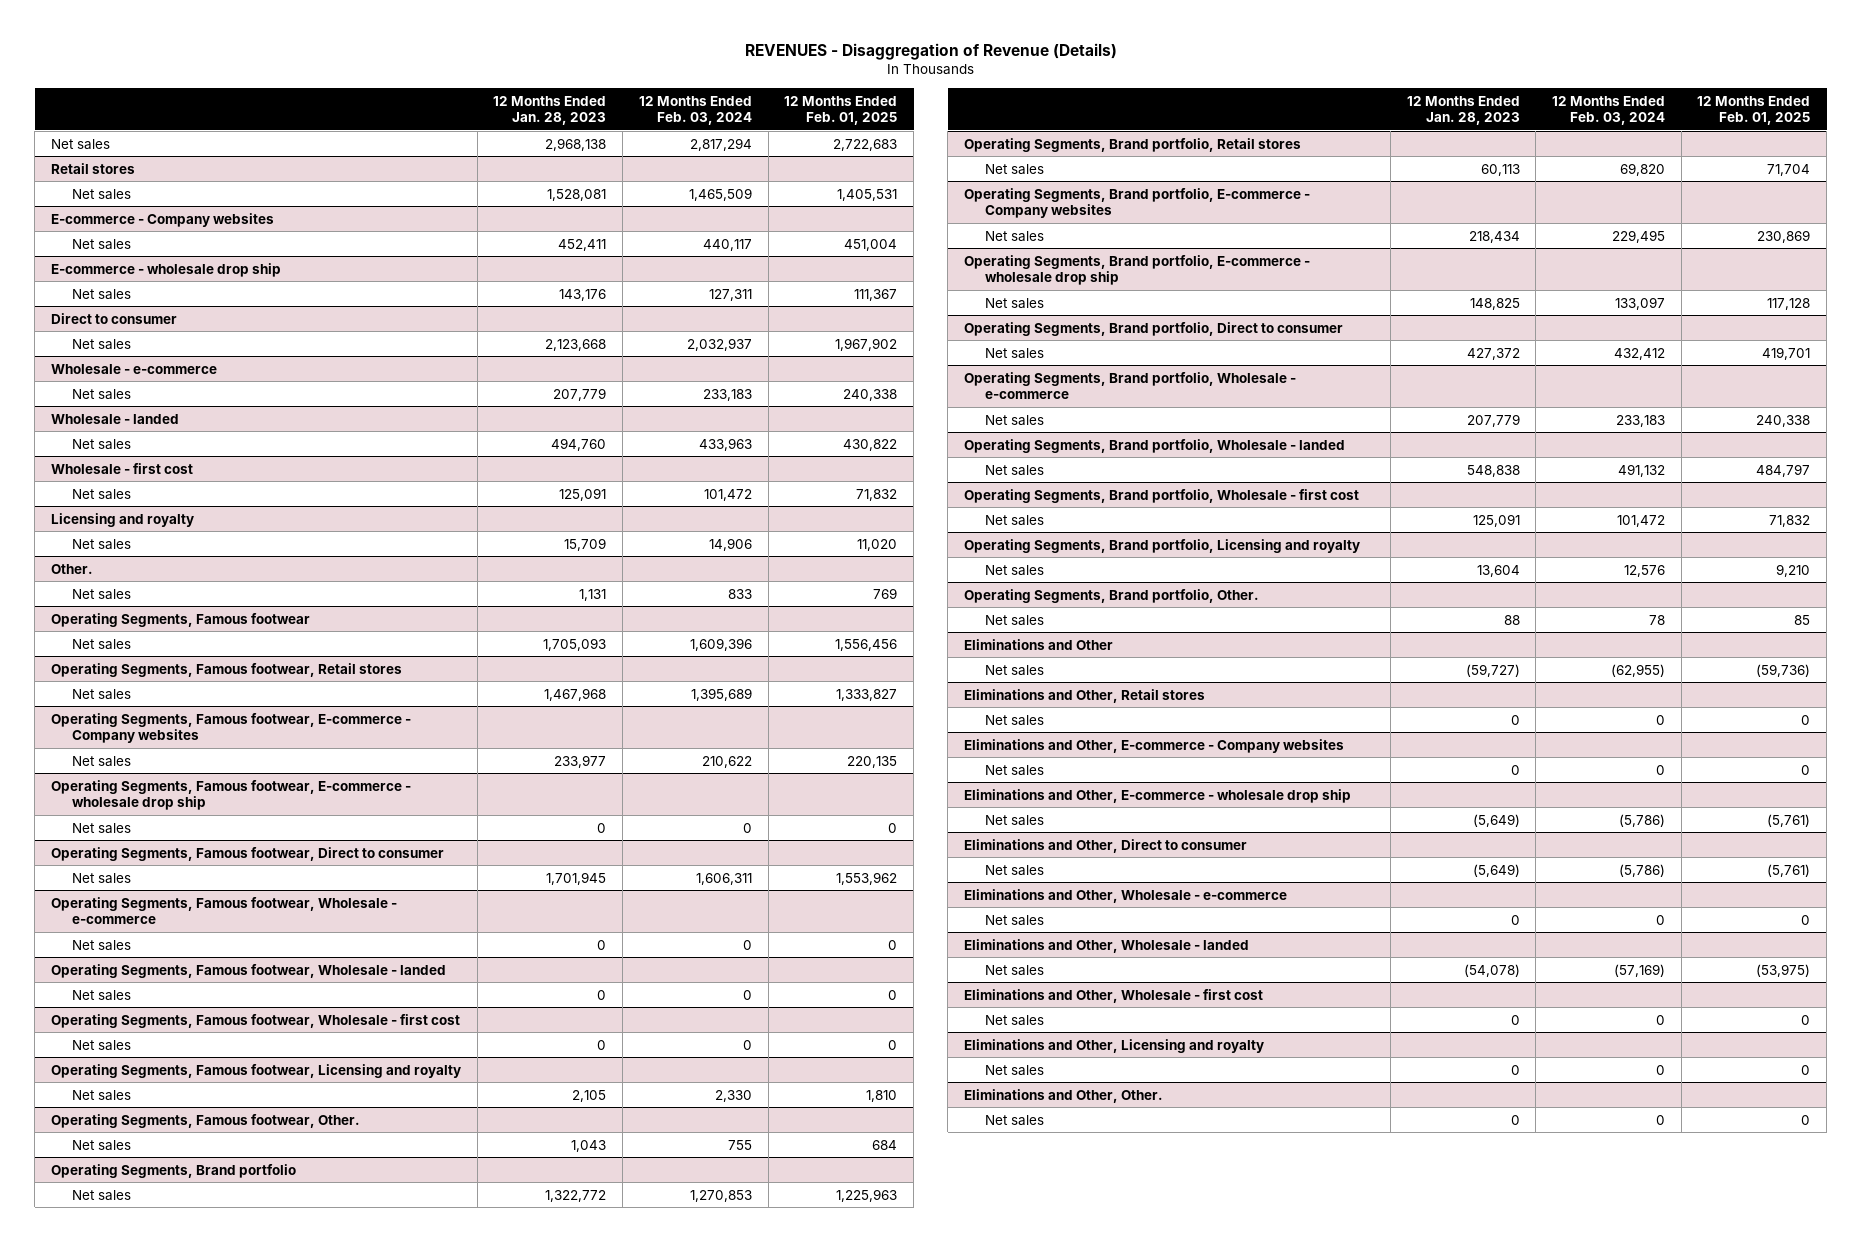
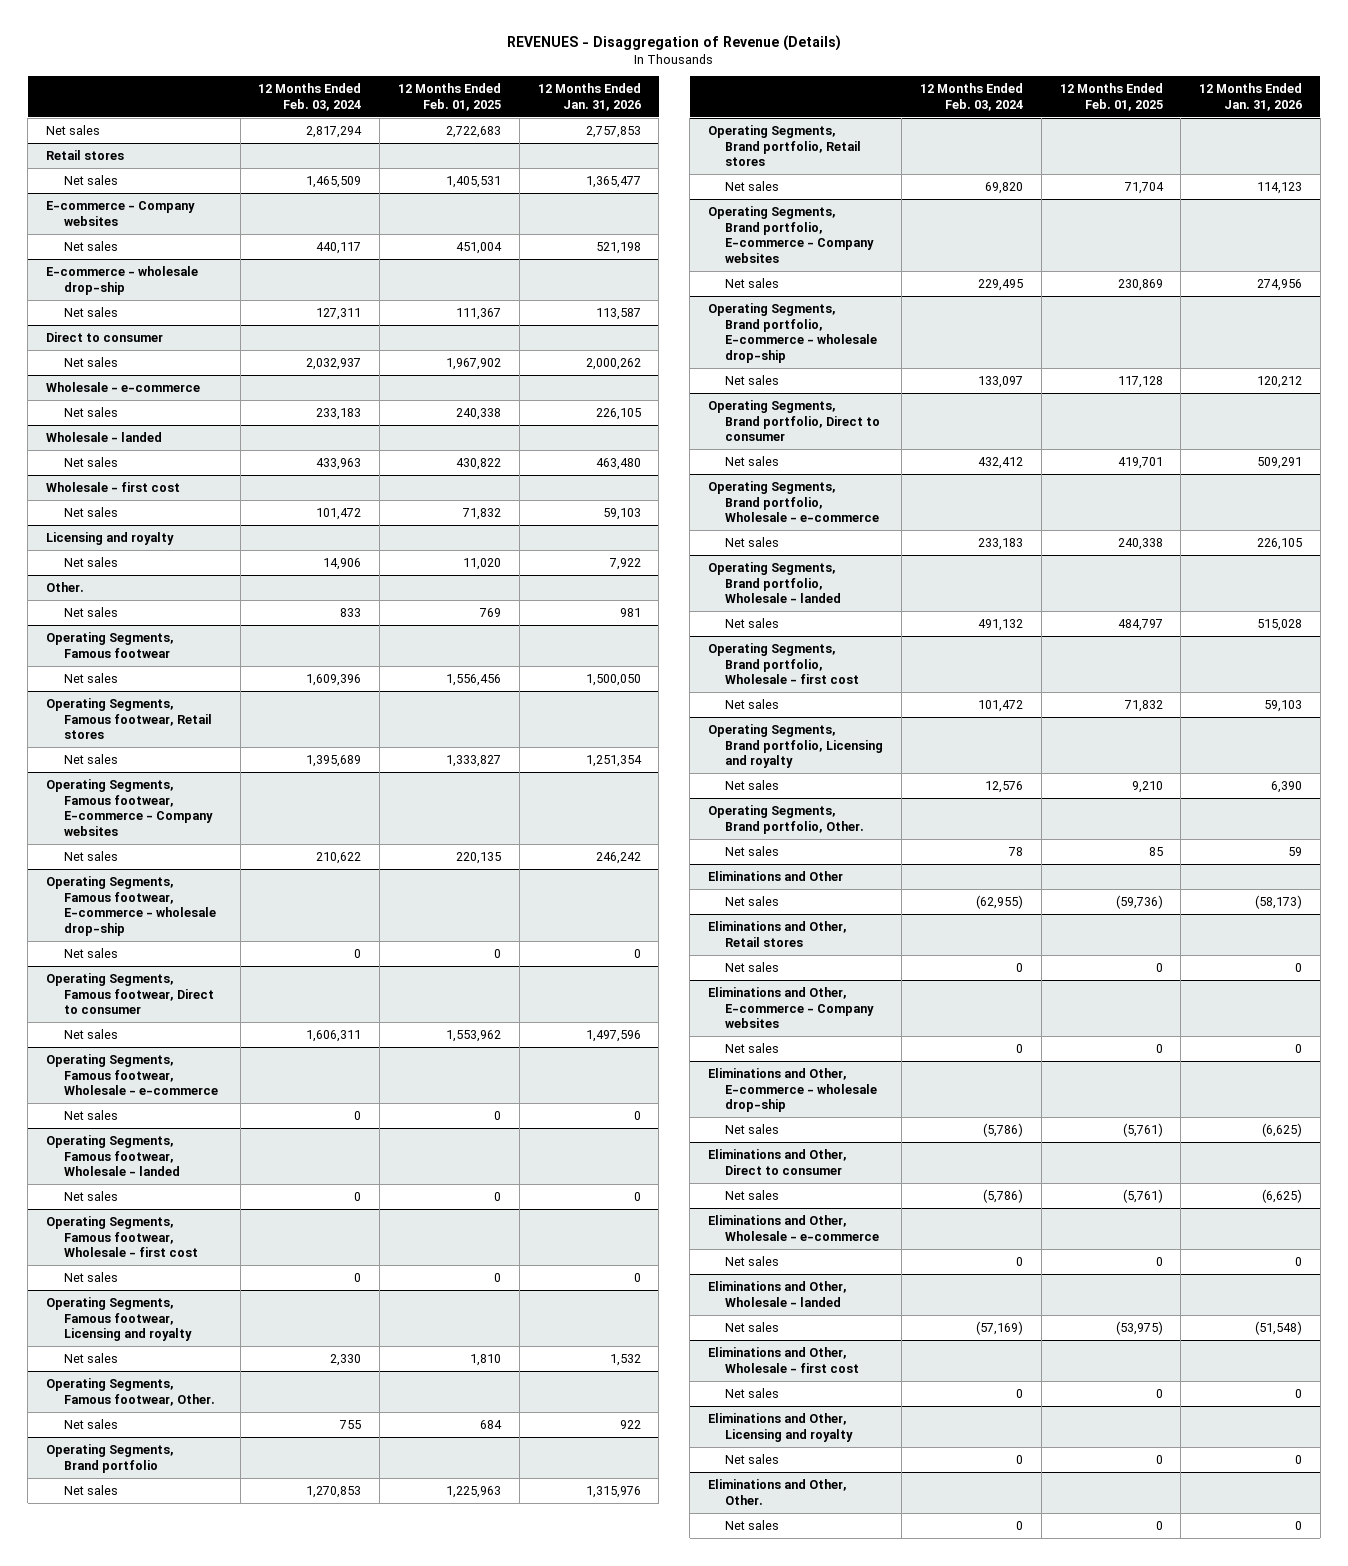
[493,95,607,126] 12 Months Ended Jan. 28, 2023 -> none
none -> [537,82,641,111] 12 Months Ended Jan. 31, 2026
[50,262,281,277] E-commerce - wholesale drop ship -> [46,265,199,295] E-commerce - wholesale drop-ship
[50,779,411,810] Operating Segments, Famous footwear, E-commerce - wholesale drop ship -> [46,875,216,937] Operating Segments, Famous footwear, E-commerce - wholesale drop-ship
[964,254,1311,285] Operating Segments, Brand portfolio, E-commerce - wholesale drop ship -> [707,302,878,364] Operating Segments, Brand portfolio, E-commerce - wholesale drop-ship
[964,788,1352,803] Eliminations and Other, E-commerce - wholesale drop ship -> [707,1067,878,1113] Eliminations and Other, E-commerce - wholesale drop-ship

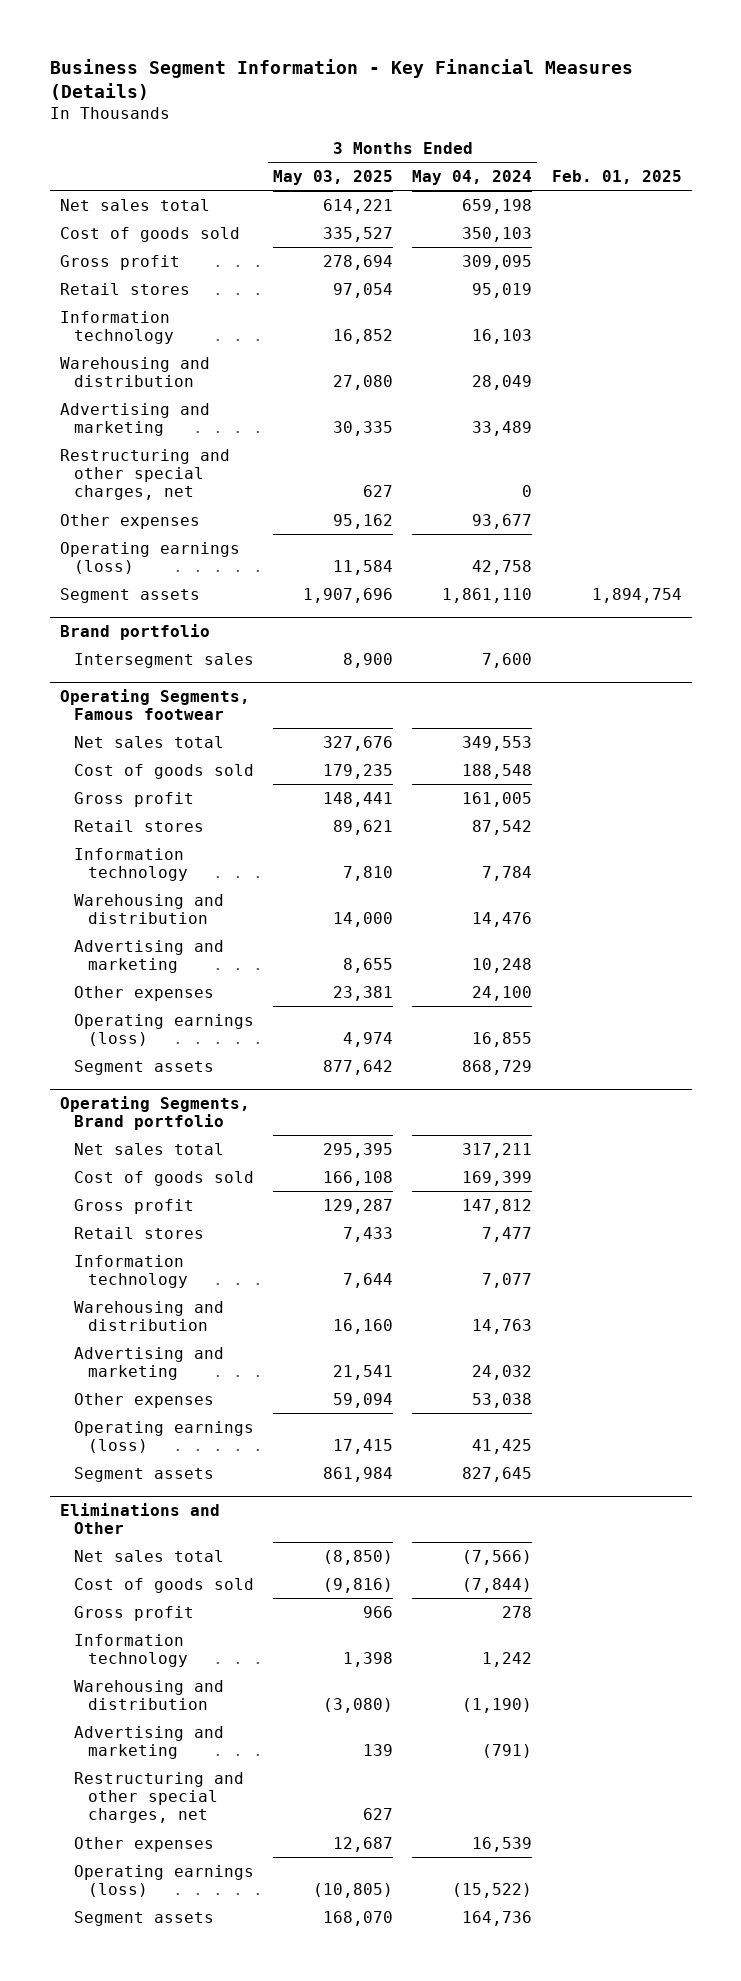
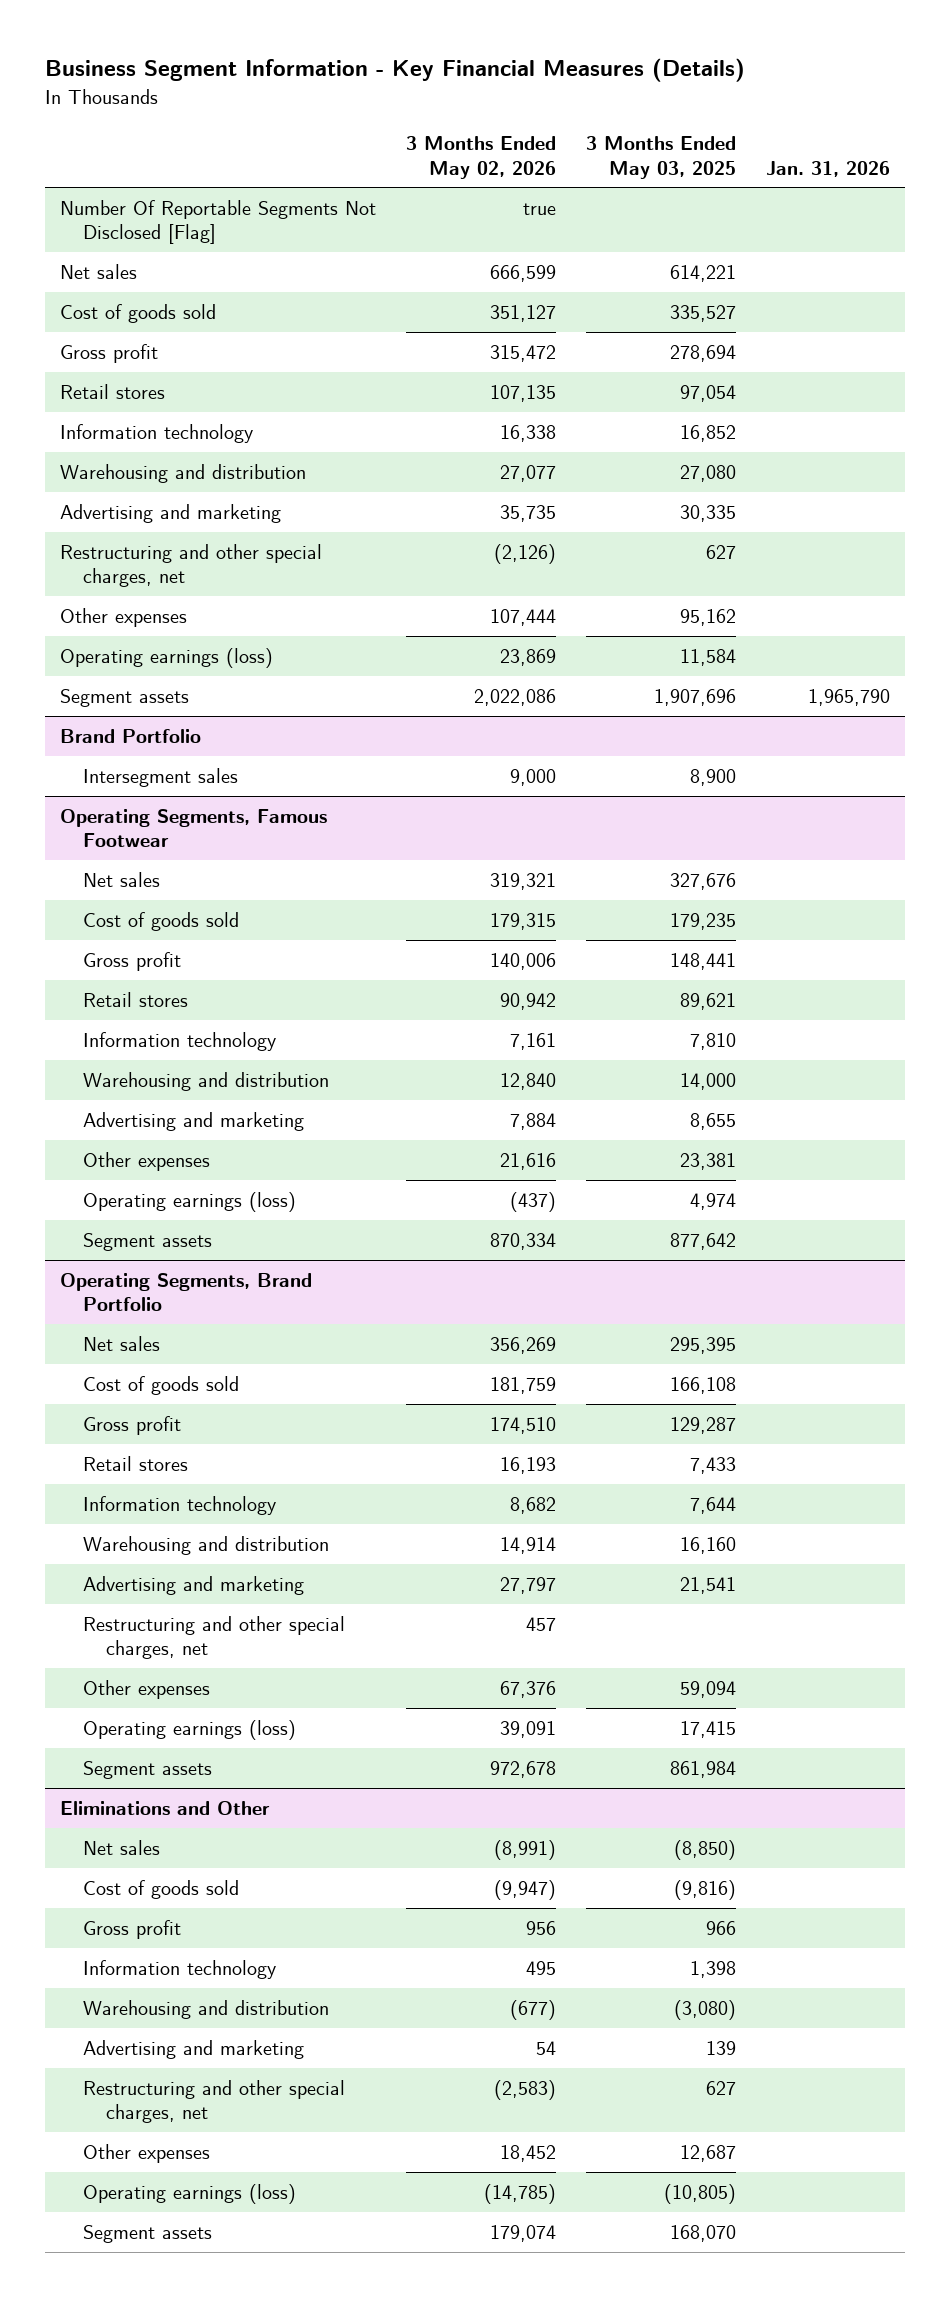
[412,170,533,186] May 04, 2024 -> none
[551,170,682,185] Feb. 01, 2025 -> none
none -> [406,136,557,179] 3 Months Ended May 02, 2026
none -> [766,160,891,177] Jan. 31, 2026
none -> [60,199,377,245] Number Of Reportable Segments Not Disclosed [Flag]
[59,198,210,211] Net sales total -> [60,263,138,279] Net sales
[59,623,210,640] Brand portfolio -> [60,728,202,743] Brand Portfolio
[59,688,250,721] Operating Segments, Famous footwear -> [60,808,328,848] Operating Segments, Famous Footwear
[73,735,224,748] Net sales total -> [82,871,160,887] Net sales
[59,1095,250,1131] Operating Segments, Brand portfolio -> [60,1272,313,1312] Operating Segments, Brand Portfolio
[73,1142,224,1155] Net sales total -> [82,1335,160,1351] Net sales
none -> [82,1615,345,1660] Restructuring and other special charges, net
[73,1549,224,1562] Net sales total -> [82,1839,160,1855] Net sales

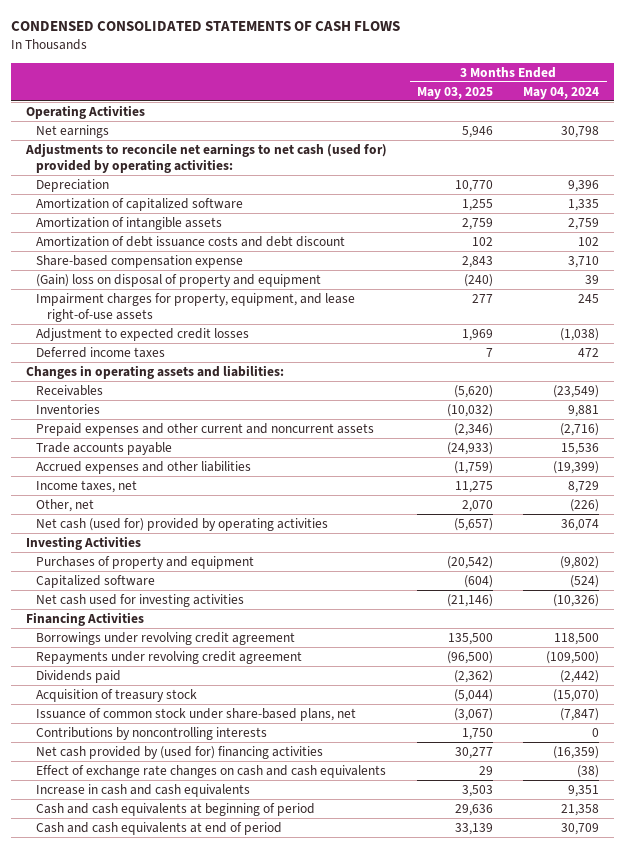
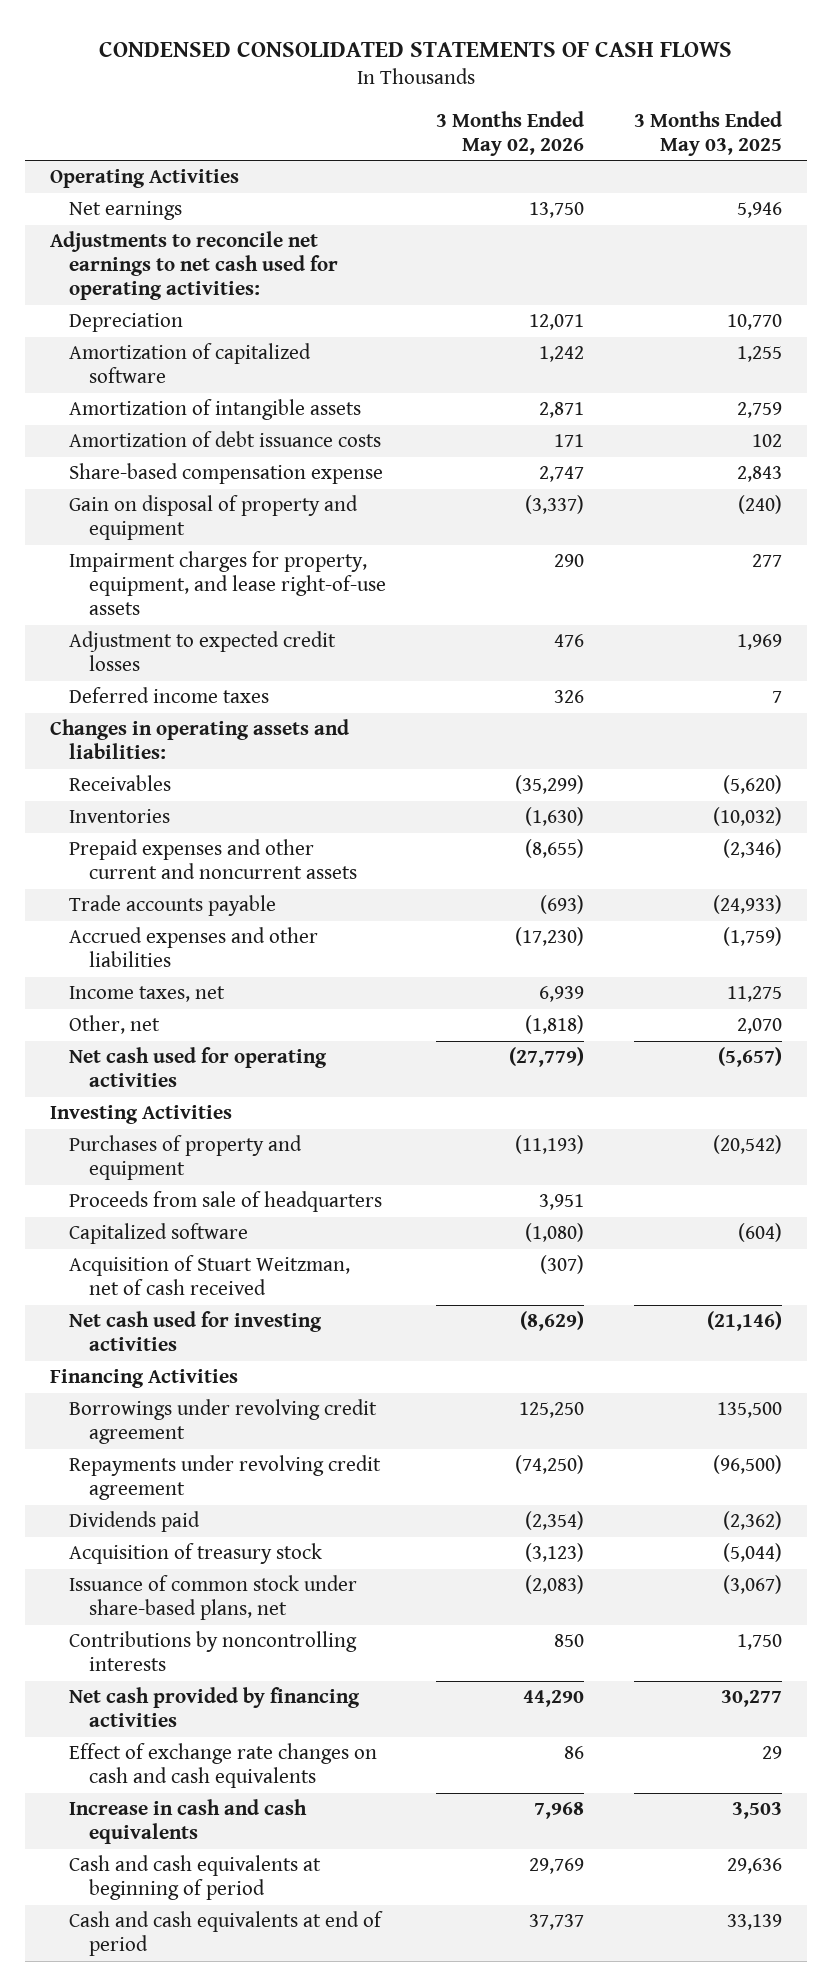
[523,86,600,99] May 04, 2024 -> none
none -> [435,110,584,156] 3 Months Ended May 02, 2026
[24,142,387,173] Adjustments to reconcile net earnings to net cash (used for) provided by operating activities: -> [50,231,339,301] Adjustments to reconcile net earnings to net cash used for operating activities:
[36,235,346,247] Amortization of debt issuance costs and debt discount -> [69,431,382,448] Amortization of debt issuance costs
[36,273,322,287] (Gain) loss on disposal of property and equipment -> [69,495,359,541] Gain on disposal of property and equipment
[36,517,329,531] Net cash (used for) provided by operating activities -> [69,1047,328,1088] Net cash used for operating activities
none -> [69,1191,383,1213] Proceeds from sale of headquarters
none -> [69,1255,351,1296] Acquisition of Stuart Weitzman, net of cash received
[36,745,324,759] Net cash provided by (used for) financing activities -> [69,1687,361,1728] Net cash provided by financing activities

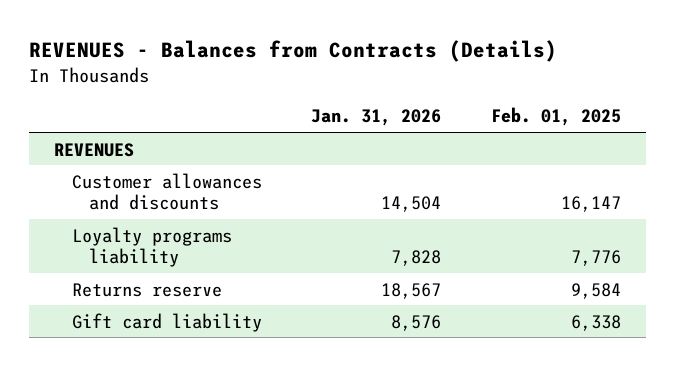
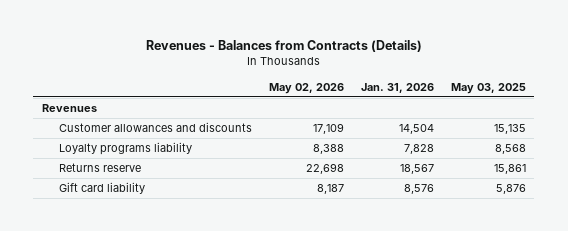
[29,40,558,63] REVENUES - Balances from Contracts (Details) -> [145,40,422,53] Revenues - Balances from Contracts (Details)
[490,107,621,127] Feb. 01, 2025 -> none
none -> [268,82,344,94] May 02, 2026
none -> [450,82,526,94] May 03, 2025
[54,142,135,157] REVENUES -> [41,104,97,113] Revenues

